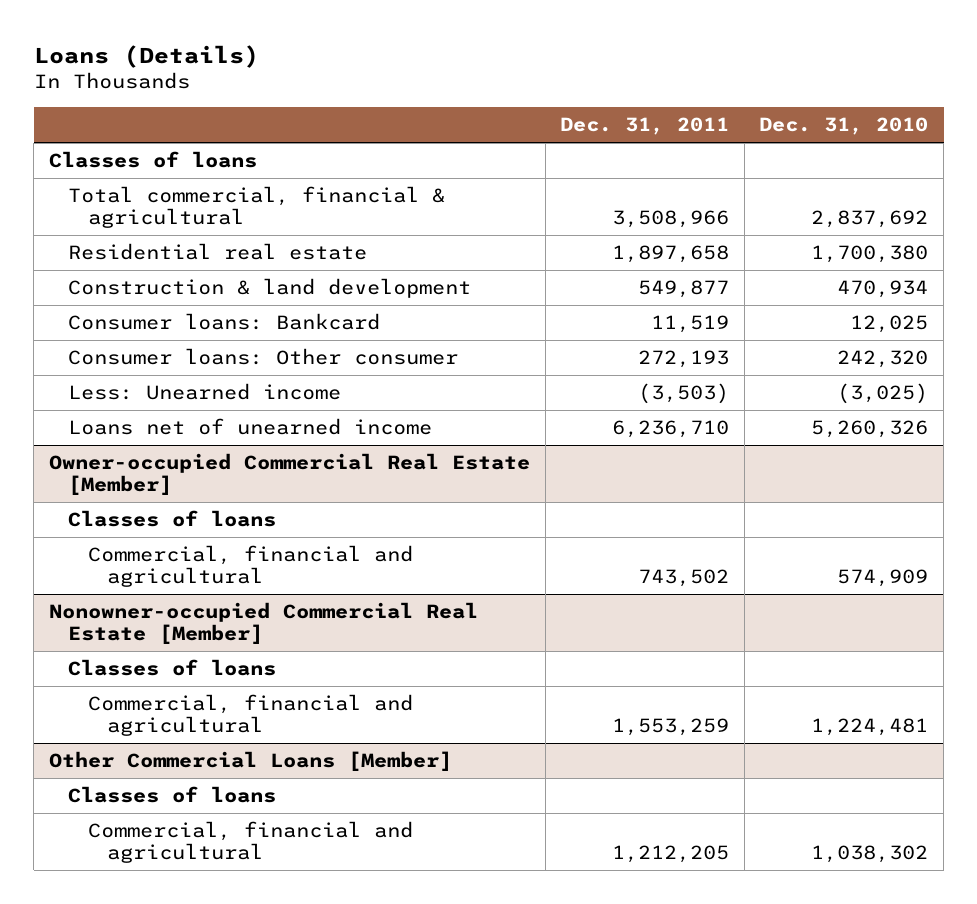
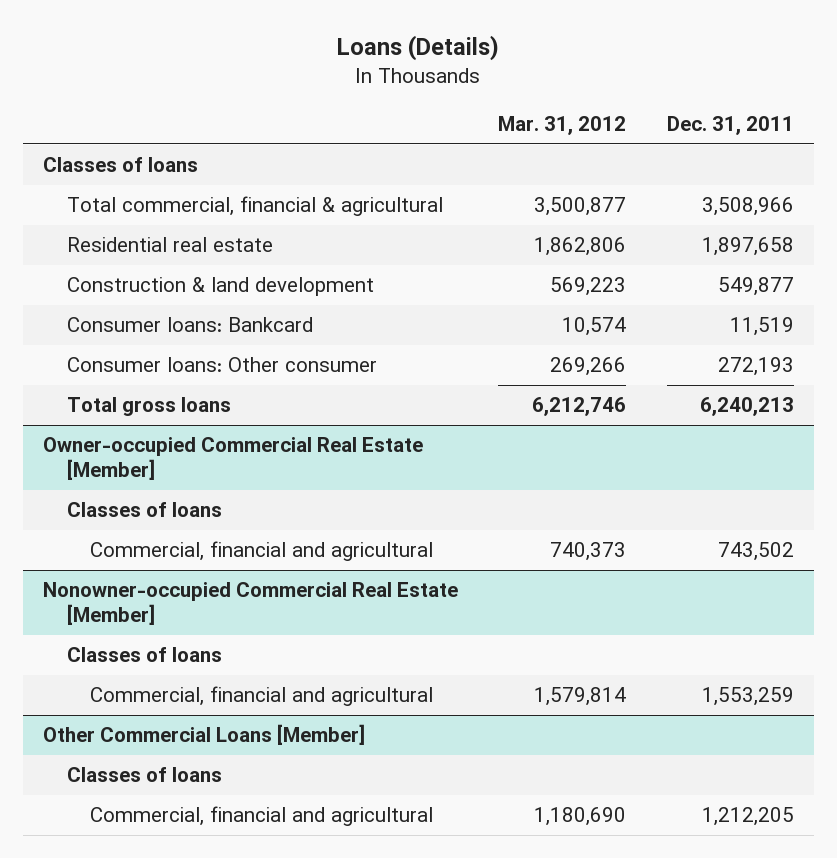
[759,117,929,136] Dec. 31, 2010 -> none
none -> [498,115,627,135] Mar. 31, 2012
[68,383,342,401] Less: Unearned income -> none
[68,418,433,436] Loans net of unearned income -> none
none -> [66,397,231,417] Total gross loans

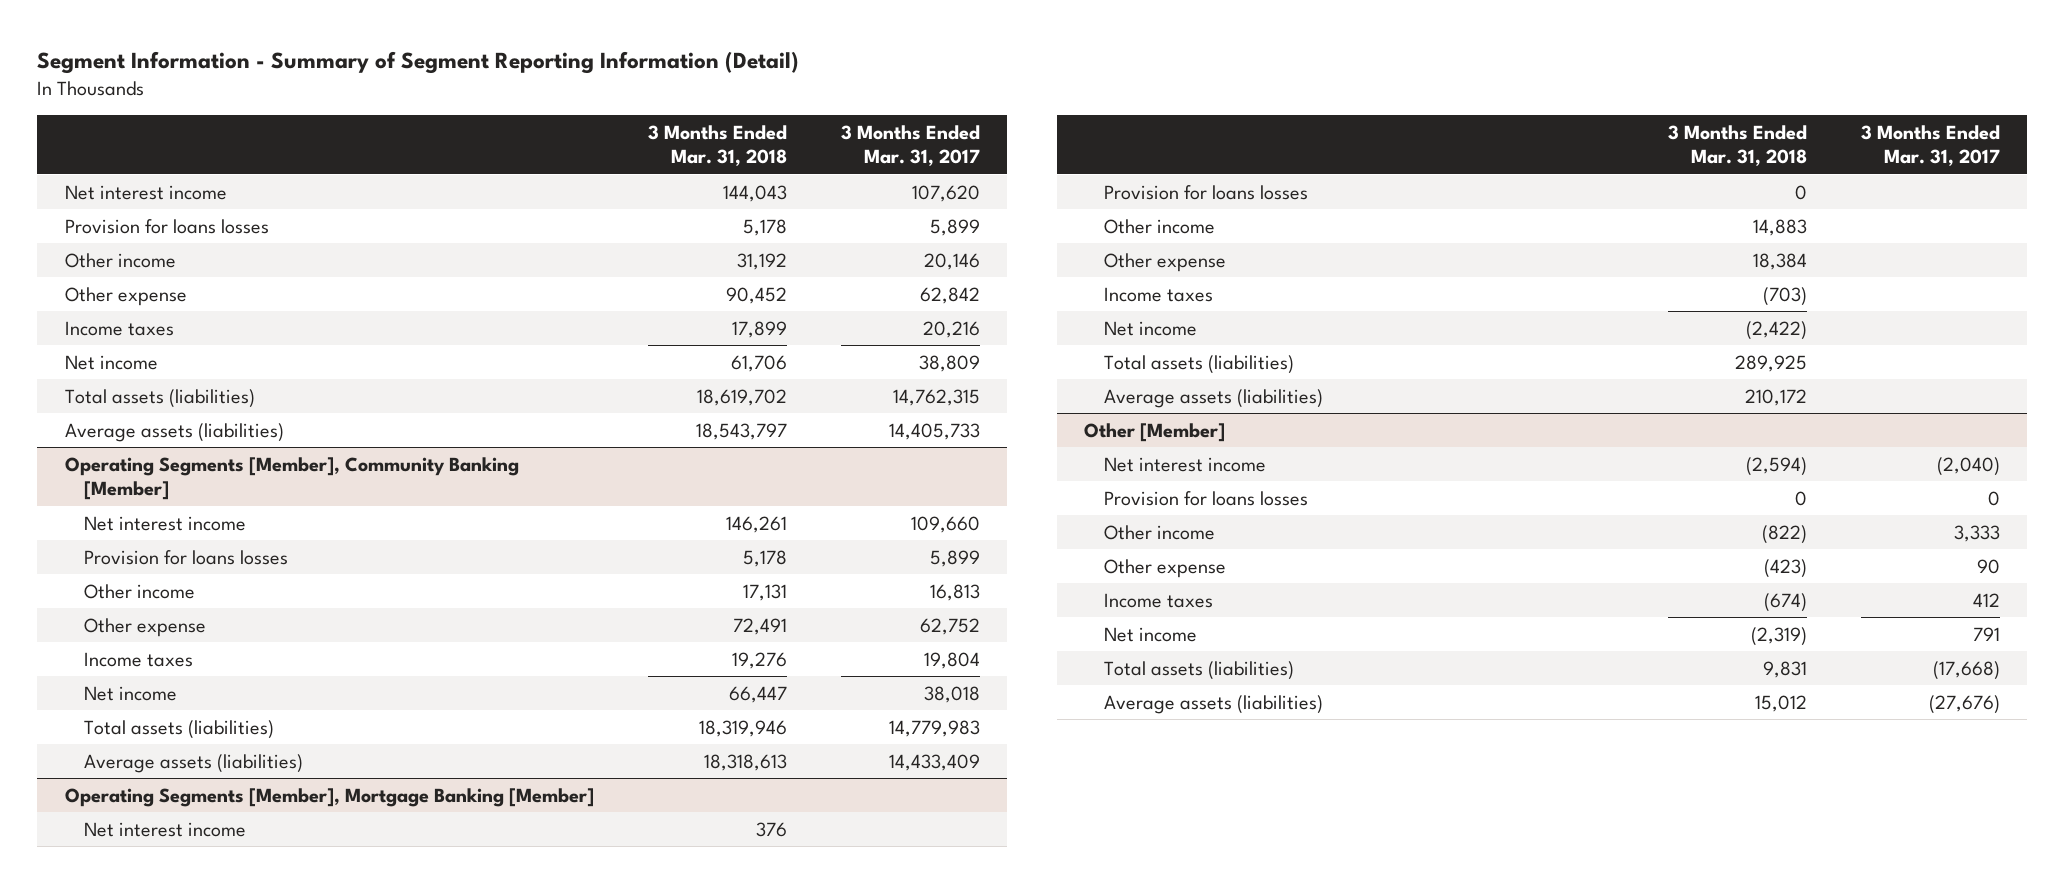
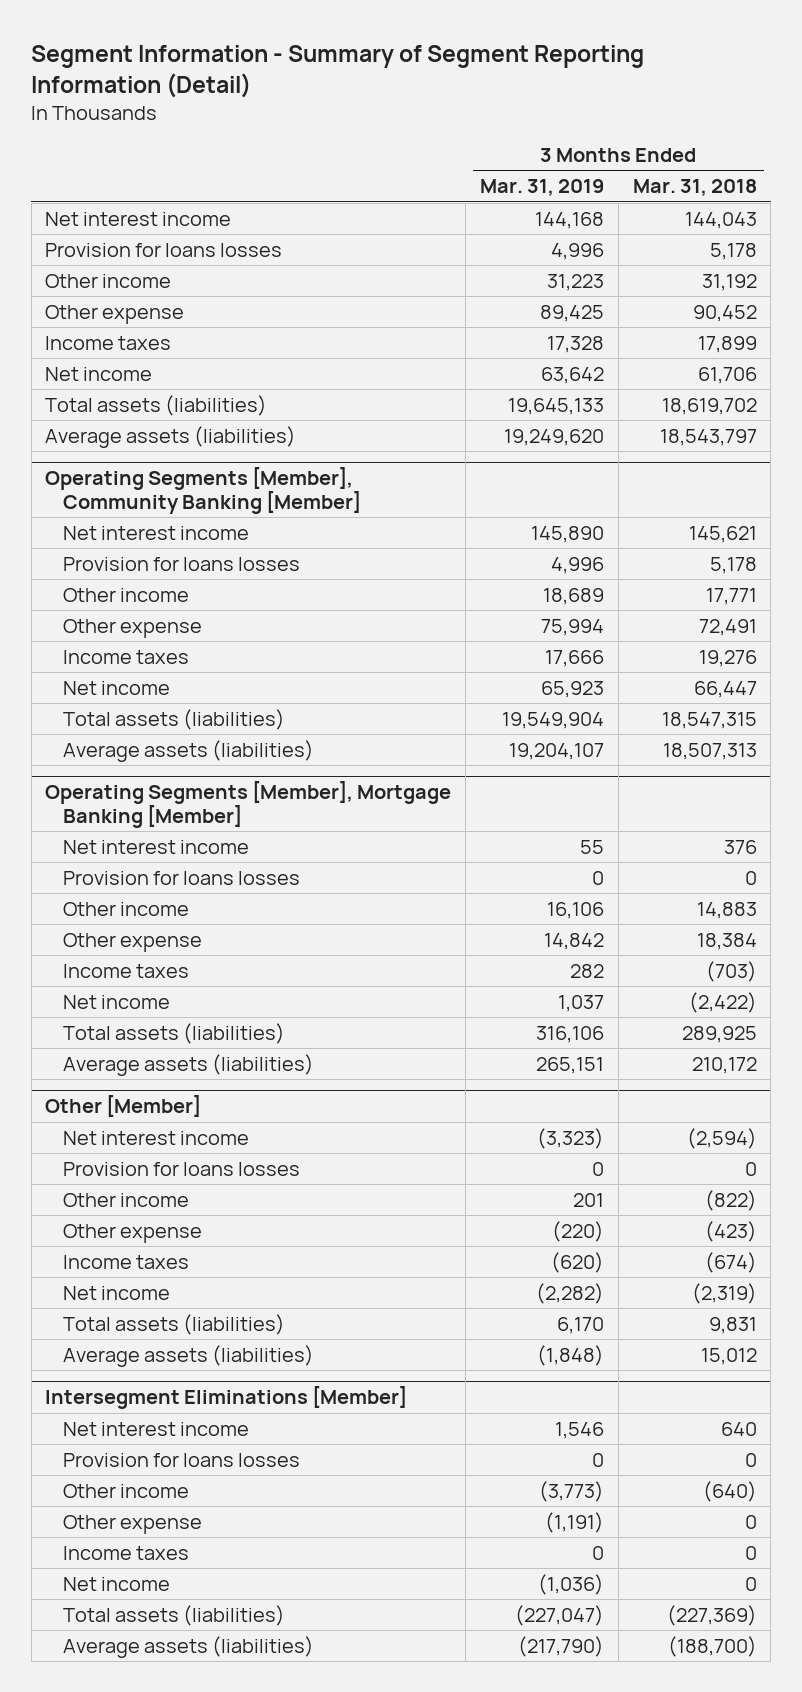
[841,124,981,167] 3 Months Ended Mar. 31, 2017 -> none
none -> [480,179,605,197] Mar. 31, 2019
[725,515,787,533] 146,261 -> [688,525,757,543] 145,621
[742,583,787,601] 17,131 -> [705,587,757,605] 17,771
[698,719,787,737] 18,319,946 -> [661,711,757,729] 18,547,315
[703,753,787,771] 18,318,613 -> [662,742,757,760] 18,507,313
none -> [45,1386,408,1410] Intersegment Eliminations [Member]
none -> [63,1421,250,1436] Net interest income
none -> [63,1452,301,1467] Provision for loans losses
none -> [63,1483,190,1498] Other income
none -> [63,1514,203,1534] Other expense
none -> [63,1545,190,1560] Income taxes
none -> [63,1576,171,1591] Net income
none -> [63,1604,286,1626] Total assets (liabilities)
none -> [63,1635,315,1658] Average assets (liabilities)

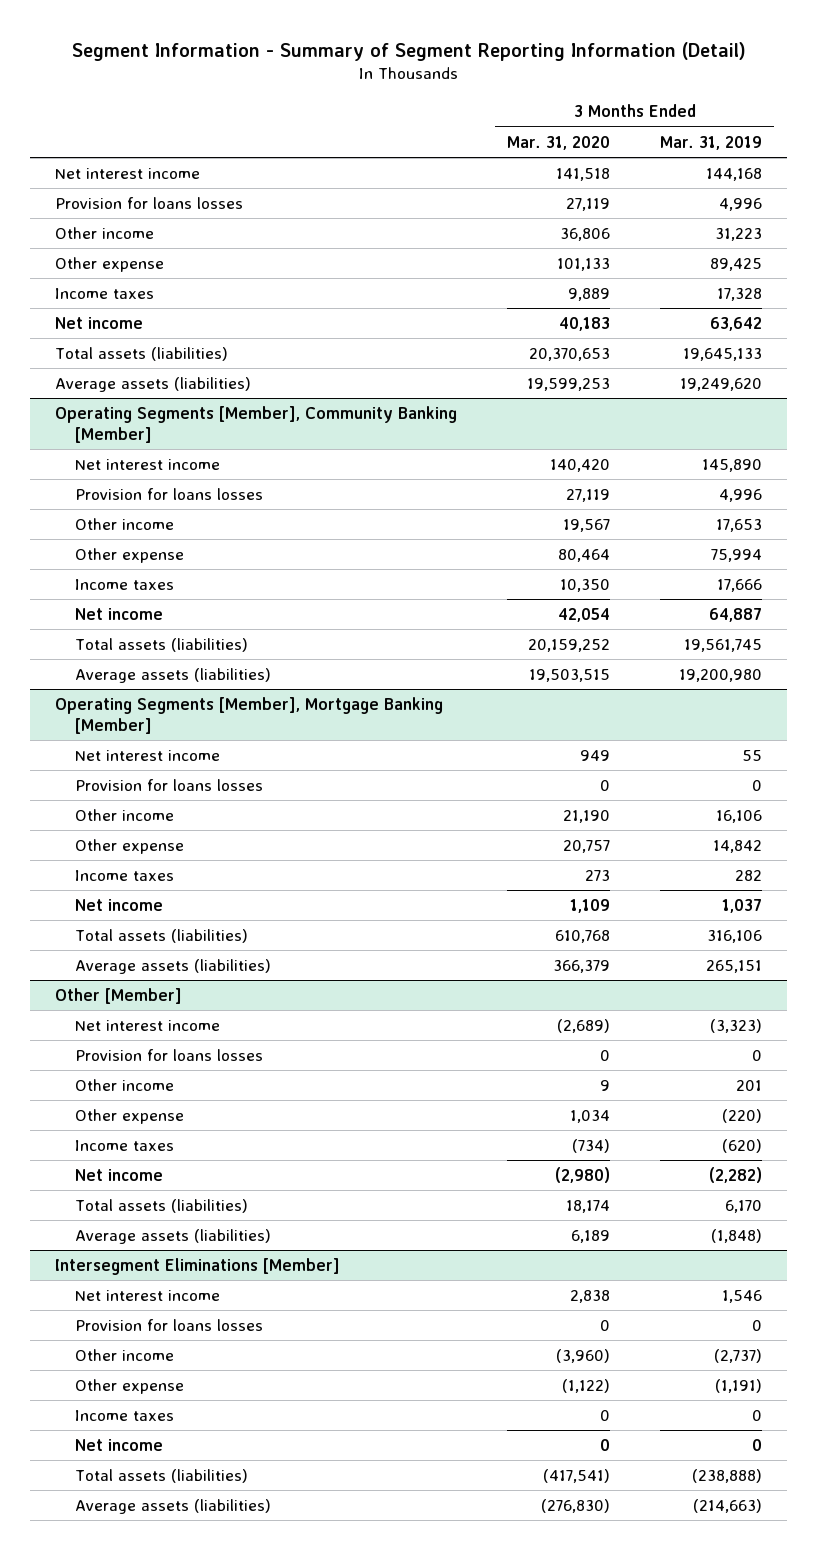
[632,179,757,197] Mar. 31, 2018 -> none
none -> [507,135,611,150] Mar. 31, 2020
[543,587,605,605] 18,689 -> [715,518,762,532] 17,653
[541,680,605,698] 65,923 -> [708,607,762,622] 64,887
[502,711,605,729] 19,549,904 -> [683,638,762,652] 19,561,745
[509,742,605,760] 19,204,107 -> [678,668,762,682] 19,200,980
[539,1480,605,1502] (3,773) -> [713,1348,762,1363] (2,737)
[538,1573,605,1595] (1,036) -> [751,1438,762,1451] 0
[515,1604,605,1626] (227,047) -> [691,1468,762,1483] (238,888)
[518,1635,605,1657] (217,790) -> [692,1498,762,1513] (214,663)

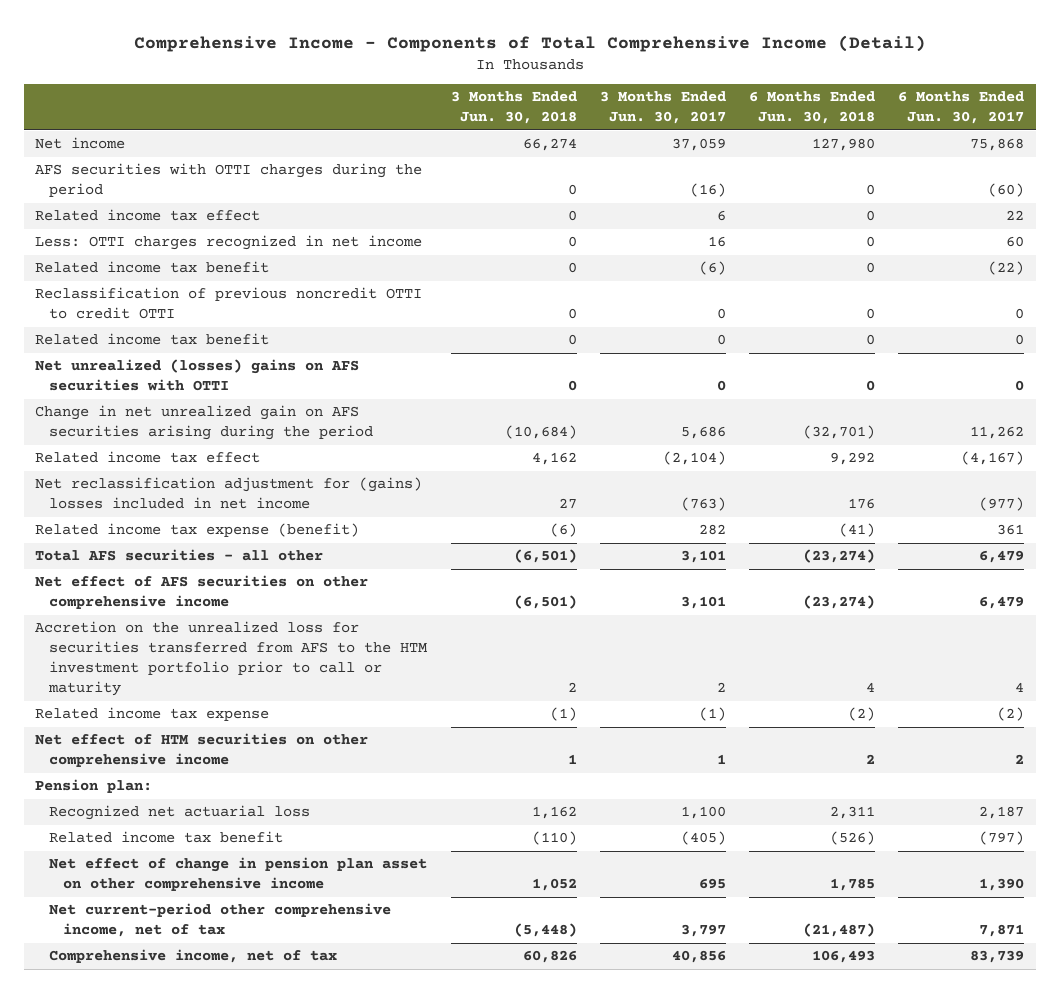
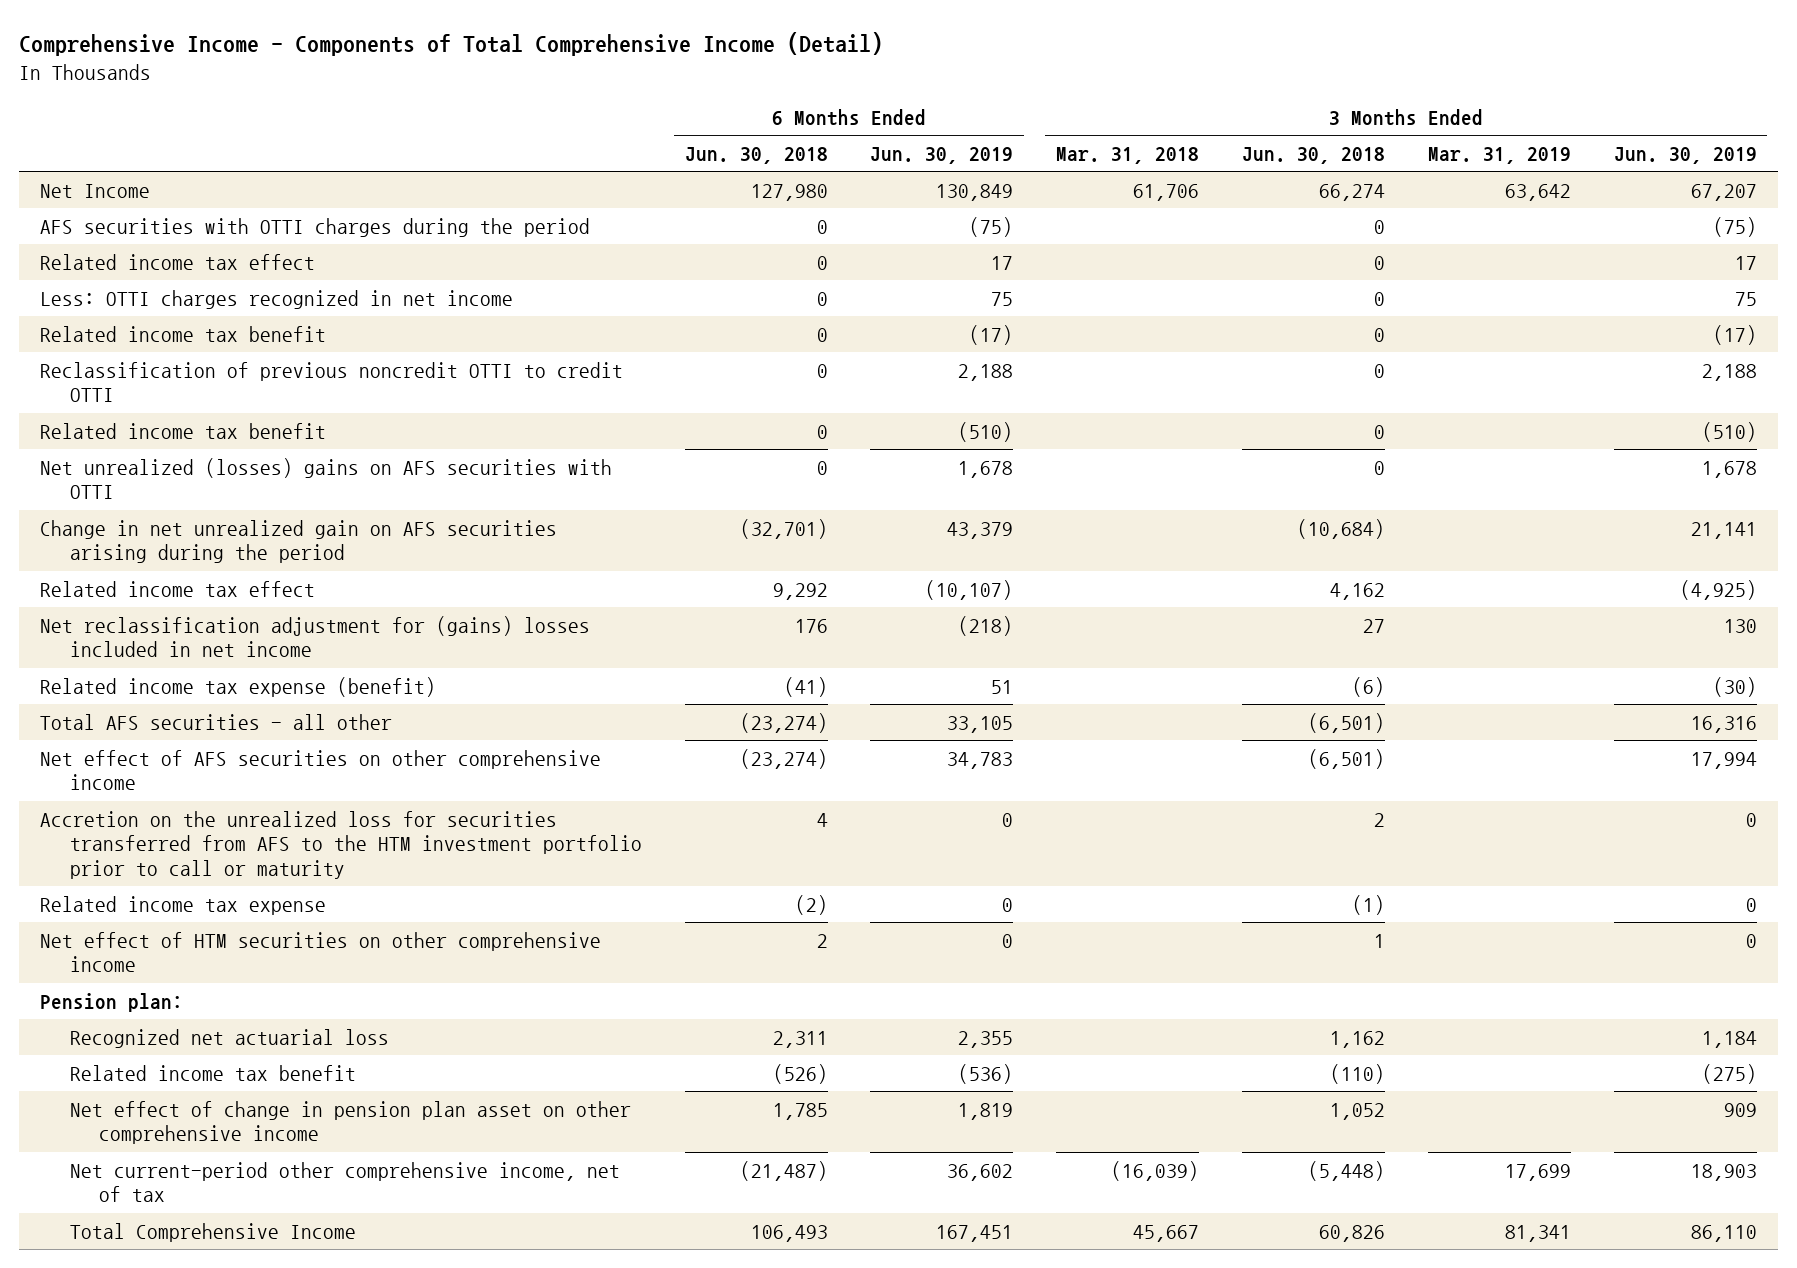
[599,91,726,125] 3 Months Ended Jun. 30, 2017 -> none
[898,91,1025,125] 6 Months Ended Jun. 30, 2017 -> none
none -> [870,146,1014,164] Jun. 30, 2019
none -> [1056,146,1200,164] Mar. 31, 2018
none -> [1427,146,1571,164] Mar. 31, 2019
none -> [1613,146,1757,164] Jun. 30, 2019
[35,137,126,150] Net income -> [40,183,151,198] Net Income
[49,949,338,964] Comprehensive income, net of tax -> [69,1222,356,1242] Total Comprehensive Income

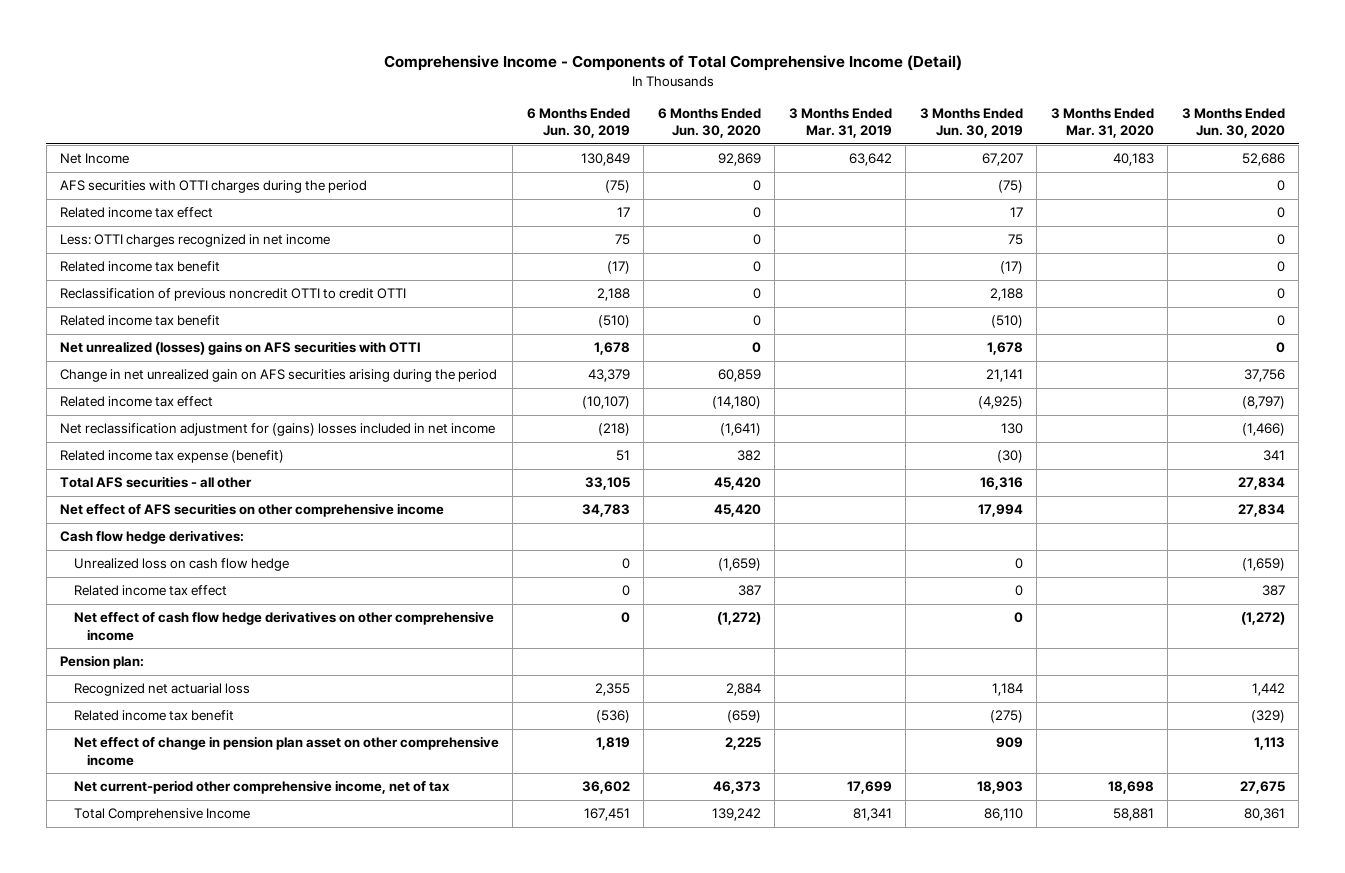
[684,146,828,164] Jun. 30, 2018 -> none
[1056,146,1200,164] Mar. 31, 2018 -> none
[1241,146,1385,164] Jun. 30, 2018 -> none
none -> [657,107,761,139] 6 Months Ended Jun. 30, 2020
none -> [1050,107,1154,139] 3 Months Ended Mar. 31, 2020
none -> [1181,107,1285,139] 3 Months Ended Jun. 30, 2020
[40,810,642,879] Accretion on the unrealized loss for securities transferred from AFS to the HTM investment portfolio prior to call or maturity -> none
none -> [60,530,245,545] Cash flow hedge derivatives:
none -> [73,558,289,572] Unrealized loss on cash flow hedge
[40,895,327,915] Related income tax expense -> [73,585,227,597] Related income tax effect
[40,931,602,973] Net effect of HTM securities on other comprehensive income -> [73,611,494,641] Net effect of cash flow hedge derivatives on other comprehensive income

